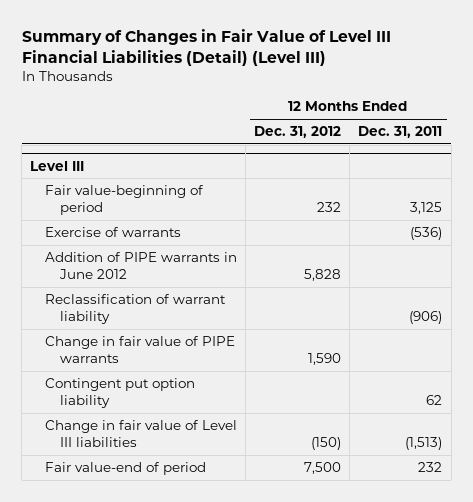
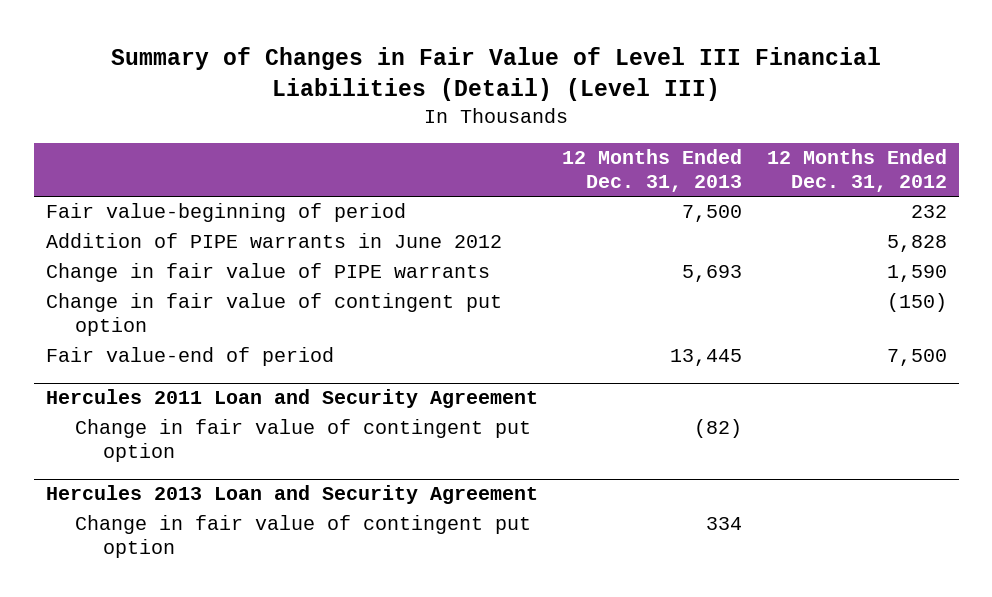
[358,126,443,139] Dec. 31, 2011 -> none
none -> [562,148,743,192] 12 Months Ended Dec. 31, 2013
[30,160,85,171] Level III -> none
[44,227,181,238] Exercise of warrants -> none
[44,294,226,325] Reclassification of warrant liability -> none
[44,378,195,409] Contingent put option liability -> none
[44,420,237,448] Change in fair value of Level III liabilities -> [45,293,502,337] Change in fair value of contingent put option
none -> [45,389,538,409] Hercules 2011 Loan and Security Agreement
none -> [74,419,531,463] Change in fair value of contingent put option
none -> [45,485,538,505] Hercules 2013 Loan and Security Agreement
none -> [74,515,531,559] Change in fair value of contingent put option

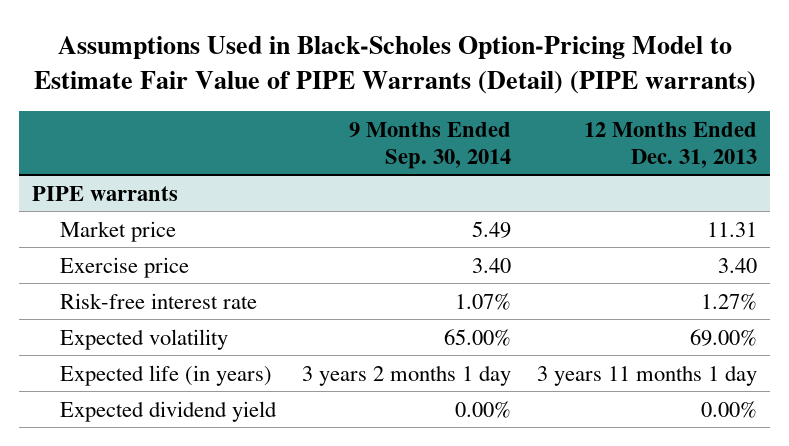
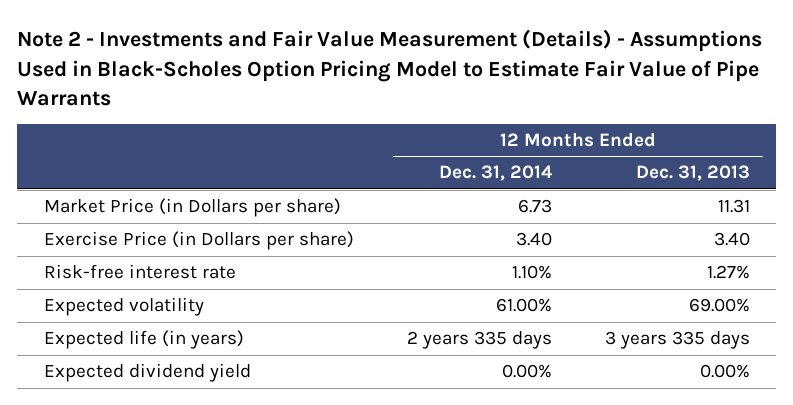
[33,36,756,94] Assumptions Used in Black-Scholes Option-Pricing Model to Estimate Fair Value of PIPE Warrants (Detail) (PIPE warrants) -> [17,29,763,106] Note 2 - Investments and Fair Value Measurement (Details) - Assumptions Used in Black-Scholes Option Pricing Model to Estimate Fair Value of Pipe Warrants
[348,121,511,169] 9 Months Ended Sep. 30, 2014 -> none
none -> [438,165,553,182] Dec. 31, 2014
[32,185,179,201] PIPE warrants -> none
[59,220,176,242] Market price -> [43,198,341,218] Market Price (in Dollars per share)
[59,256,189,278] Exercise price -> [43,231,354,251] Exercise Price (in Dollars per share)
[536,364,757,386] 3 years 11 months 1 day -> [604,331,750,350] 3 years 335 days

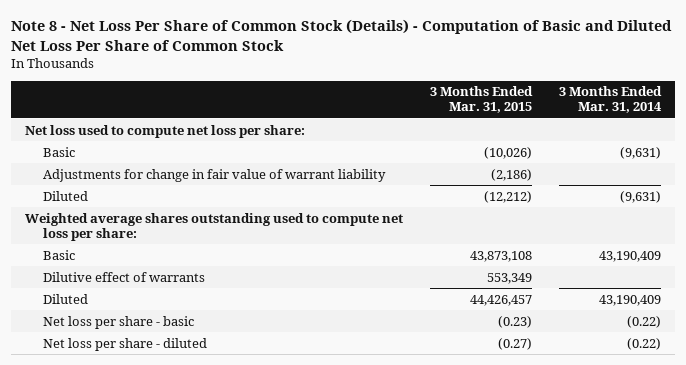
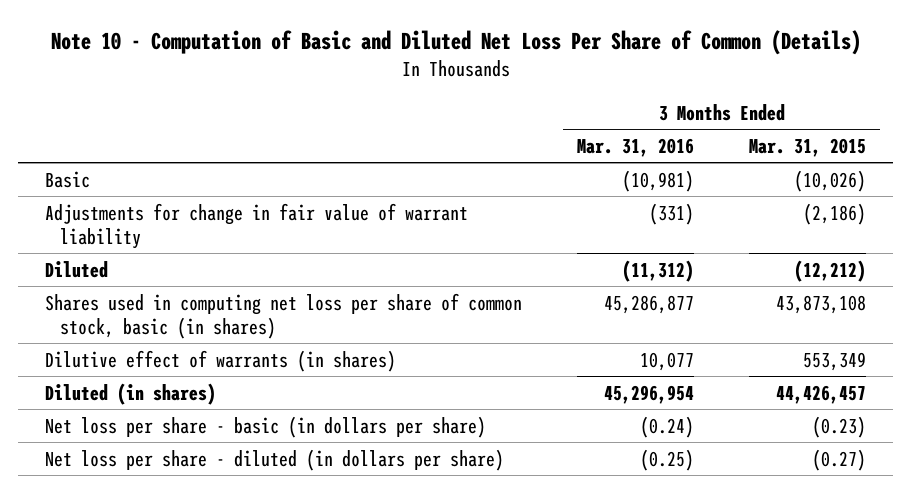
[11,18,673,51] Note 8 - Net Loss Per Share of Common Stock (Details) - Computation of Basic and Diluted Net Loss Per Share of Common Stock -> [50,30,861,56] Note 10 - Computation of Basic and Diluted Net Loss Per Share of Common (Details)
[558,86,662,114] 3 Months Ended Mar. 31, 2014 -> none
none -> [577,137,695,157] Mar. 31, 2016
[24,124,305,138] Net loss used to compute net loss per share: -> none
[24,212,403,241] Weighted average shares outstanding used to compute net loss per share: -> none
[43,249,76,260] Basic -> [45,292,523,339] Shares used in computing net loss per share of common stock, basic (in shares)
[43,271,206,282] Dilutive effect of warrants -> [45,349,397,372] Dilutive effect of warrants (in shares)
[43,293,89,304] Diluted -> [45,382,217,405] Diluted (in shares)
[43,315,195,329] Net loss per share - basic -> [45,415,487,438] Net loss per share - basic (in dollars per share)
[43,337,208,351] Net loss per share - diluted -> [45,448,505,471] Net loss per share - diluted (in dollars per share)

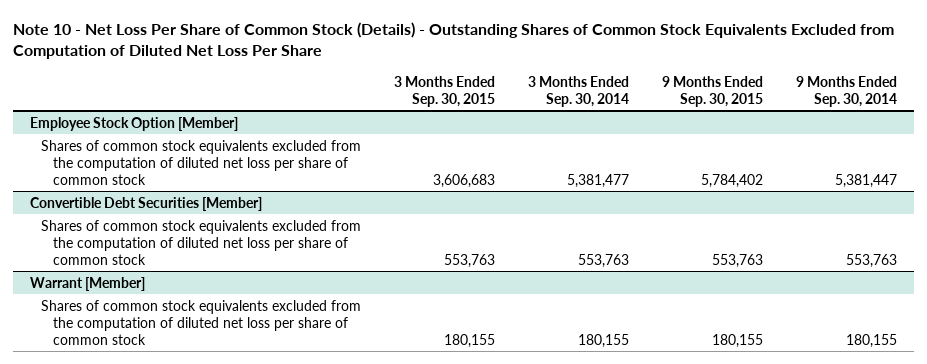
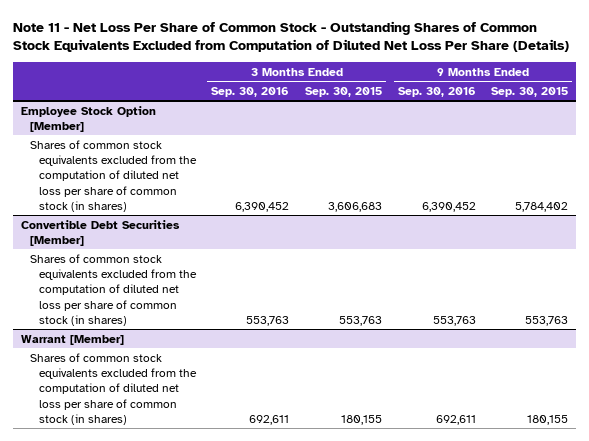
[13,21,895,60] Note 10 - Net Loss Per Share of Common Stock (Details) - Outstanding Shares of Common Stock Equivalents Excluded from Computation of Diluted Net Loss Per Share -> [13,20,570,53] Note 11 - Net Loss Per Share of Common Stock - Outstanding Shares of Common Stock Equivalents Excluded from Computation of Diluted Net Loss Per Share (Details)
[528,75,630,107] 3 Months Ended Sep. 30, 2014 -> none
[796,75,898,107] 9 Months Ended Sep. 30, 2014 -> none
none -> [211,86,290,97] Sep. 30, 2016
none -> [397,86,476,97] Sep. 30, 2016
[41,139,362,185] Shares of common stock equivalents excluded from the computation of diluted net loss per share of common stock -> [30,139,197,212] Shares of common stock equivalents excluded from the computation of diluted net loss per share of common stock (in shares)
[41,219,362,265] Shares of common stock equivalents excluded from the computation of diluted net loss per share of common stock -> [30,253,197,326] Shares of common stock equivalents excluded from the computation of diluted net loss per share of common stock (in shares)
[41,299,362,345] Shares of common stock equivalents excluded from the computation of diluted net loss per share of common stock -> [30,352,197,425] Shares of common stock equivalents excluded from the computation of diluted net loss per share of common stock (in shares)

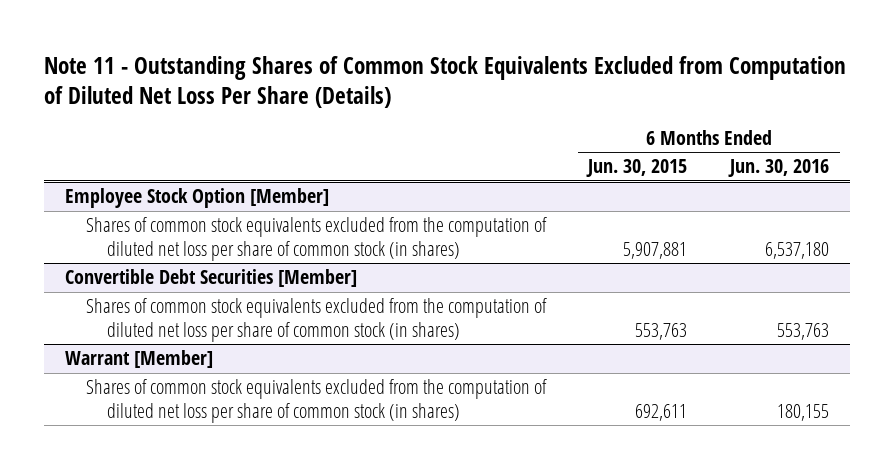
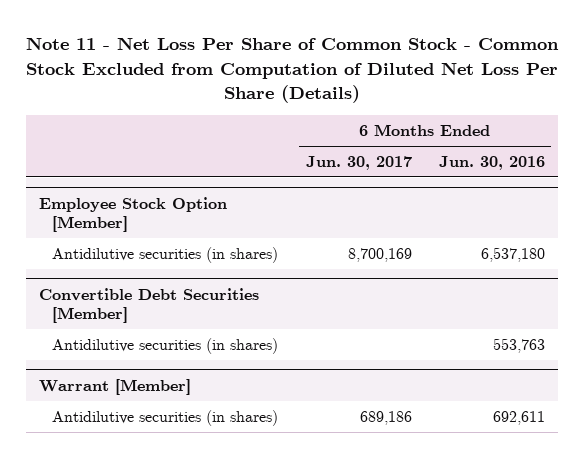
[43,55,846,109] Note 11 - Outstanding Shares of Common Stock Equivalents Excluded from Computation of Diluted Net Loss Per Share (Details) -> [26,37,560,104] Note 11 - Net Loss Per Share of Common Stock - Common Stock Excluded from Computation of Diluted Net Loss Per Share (Details)
[586,159,688,178] Jun. 30, 2015 -> none
none -> [305,155,412,170] Jun. 30, 2017
[86,217,548,261] Shares of common stock equivalents excluded from the computation of diluted net loss per share of common stock (in shares) -> [52,246,279,263] Antidilutive securities (in shares)
[86,298,548,342] Shares of common stock equivalents excluded from the computation of diluted net loss per share of common stock (in shares) -> [52,337,279,354] Antidilutive securities (in shares)
[86,379,548,423] Shares of common stock equivalents excluded from the computation of diluted net loss per share of common stock (in shares) -> none
none -> [52,409,279,426] Antidilutive securities (in shares)

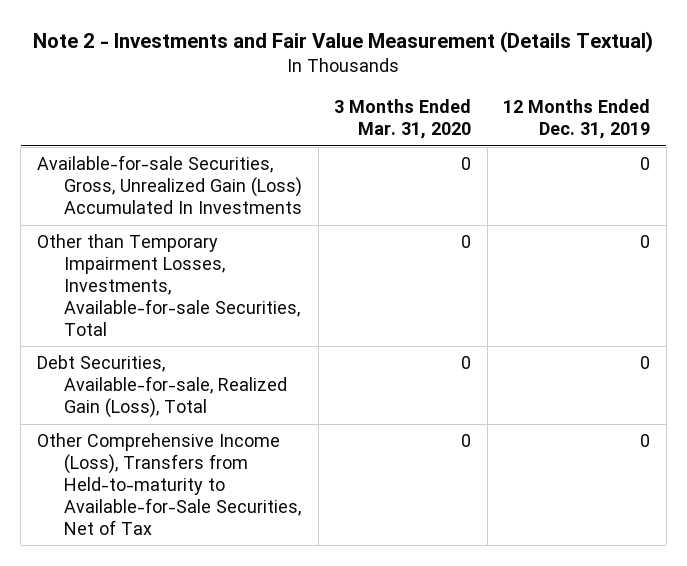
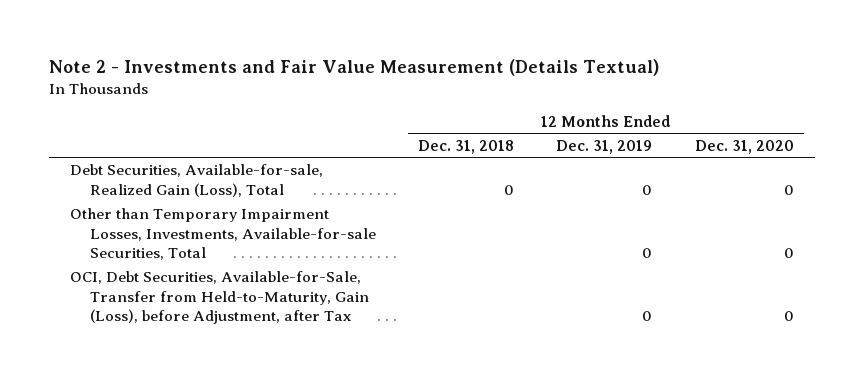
[334,99,472,140] 3 Months Ended Mar. 31, 2020 -> none
none -> [418,139,515,154] Dec. 31, 2018
none -> [694,139,794,154] Dec. 31, 2020
[36,155,303,214] Available-for-sale Securities, Gross, Unrealized Gain (Loss) Accumulated In Investments -> none
[36,234,301,336] Other than Temporary Impairment Losses, Investments, Available-for-sale Securities, Total -> [69,208,377,261] Other than Temporary Impairment Losses, Investments, Available-for-sale Securities, Total
[36,433,302,535] Other Comprehensive Income (Loss), Transfers from Held-to-maturity to Available-for-Sale Securities, Net of Tax -> [69,271,370,325] OCI, Debt Securities, Available-for-Sale, Transfer from Held-to-Maturity, Gain (Loss), before Adjustment, after Tax

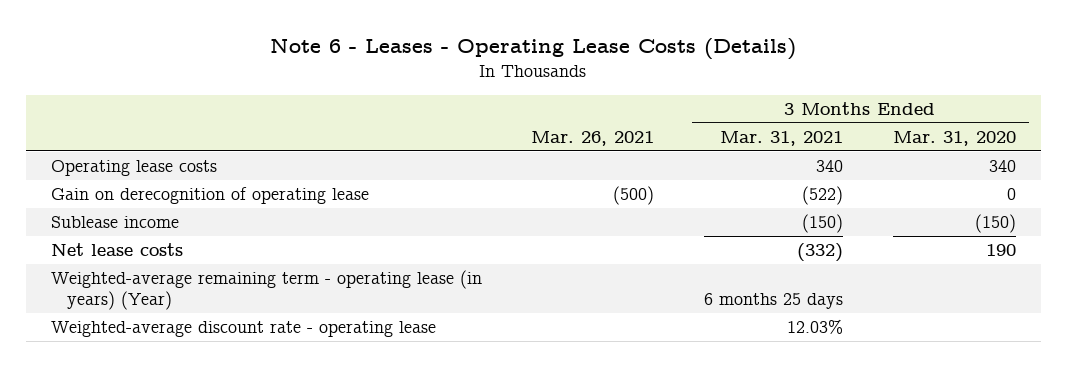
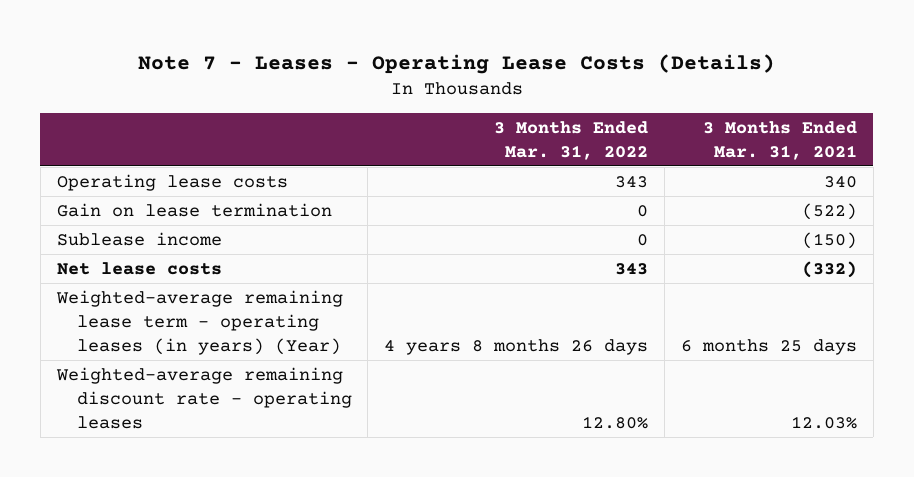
[270,38,797,61] Note 6 - Leases - Operating Lease Costs (Details) -> [137,54,775,75] Note 7 - Leases - Operating Lease Costs (Details)
[531,130,655,146] Mar. 26, 2021 -> none
[893,130,1017,146] Mar. 31, 2020 -> none
none -> [494,120,649,160] 3 Months Ended Mar. 31, 2022
[50,187,369,205] Gain on derecognition of operating lease -> [56,202,332,217] Gain on lease termination
[50,270,482,310] Weighted-average remaining term - operating lease (in years) (Year) -> [55,289,343,355] Weighted-average remaining lease term - operating leases (in years) (Year)
[50,321,436,338] Weighted-average discount rate - operating lease -> [55,366,352,429] Weighted-average remaining discount rate - operating leases

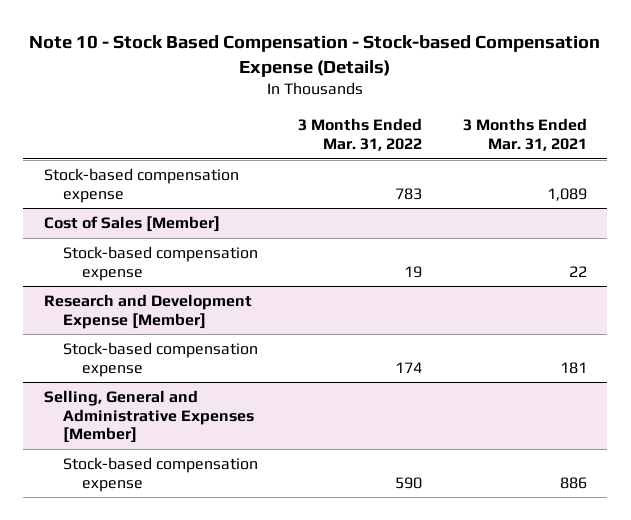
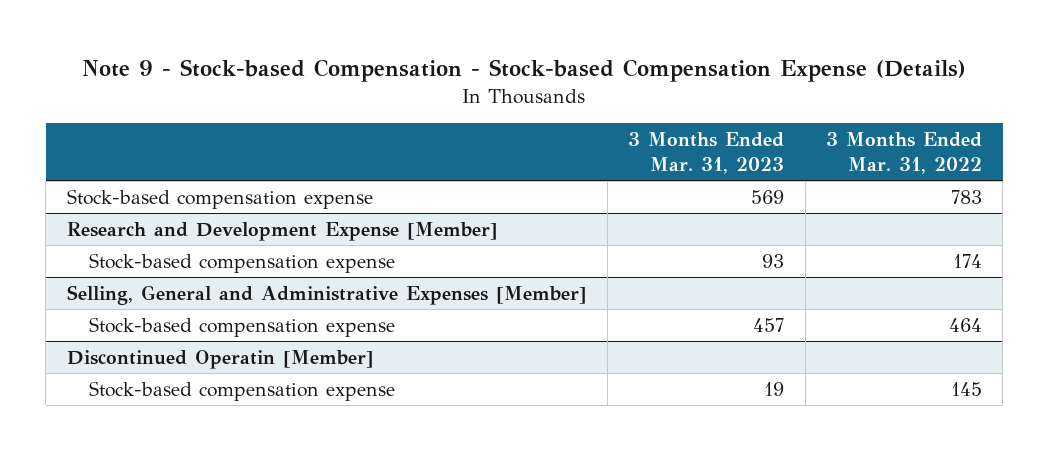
[29,35,601,77] Note 10 - Stock Based Compensation - Stock-based Compensation Expense (Details) -> [82,59,967,83] Note 9 - Stock-based Compensation - Stock-based Compensation Expense (Details)
[462,118,587,151] 3 Months Ended Mar. 31, 2021 -> none
none -> [628,131,785,175] 3 Months Ended Mar. 31, 2023
[43,216,220,233] Cost of Sales [Member] -> none
[62,246,258,281] Stock-based compensation expense -> none
[395,476,423,489] 590 -> [949,317,983,332] 464
none -> [66,349,374,369] Discontinued Operatin [Member]
none -> [89,380,396,401] Stock-based compensation expense

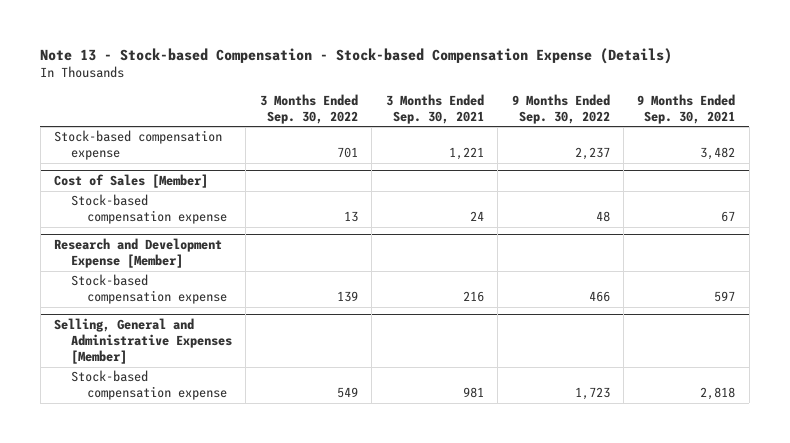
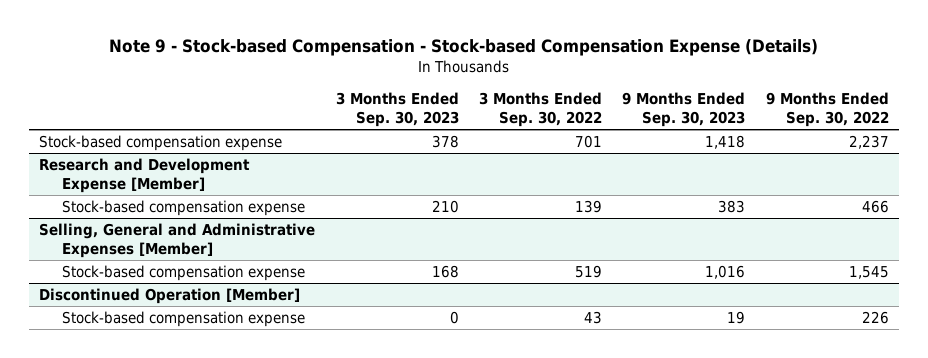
[40,48,673,65] Note 13 - Stock-based Compensation - Stock-based Compensation Expense (Details) -> [109,39,819,57] Note 9 - Stock-based Compensation - Stock-based Compensation Expense (Details)
[385,93,484,124] 3 Months Ended Sep. 30, 2021 -> none
[637,93,736,124] 9 Months Ended Sep. 30, 2021 -> none
none -> [335,92,459,128] 3 Months Ended Sep. 30, 2023
none -> [622,92,746,128] 9 Months Ended Sep. 30, 2023
[54,174,209,189] Cost of Sales [Member] -> none
[70,194,228,225] Stock-based compensation expense -> none
[336,387,358,399] 549 -> [575,265,603,279] 519
[574,387,610,401] 1,723 -> [848,266,889,280] 1,545
none -> [39,288,301,305] Discontinued Operation [Member]
none -> [62,311,306,328] Stock-based compensation expense

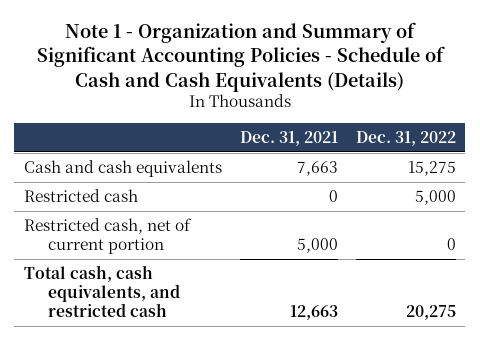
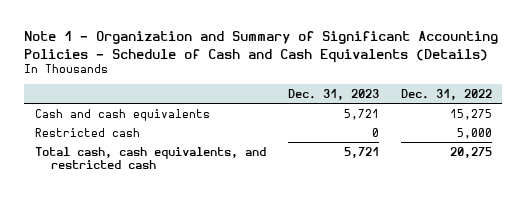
[239,131,338,147] Dec. 31, 2021 -> none
none -> [287,89,379,101] Dec. 31, 2023
[23,218,192,255] Restricted cash, net of current portion -> none

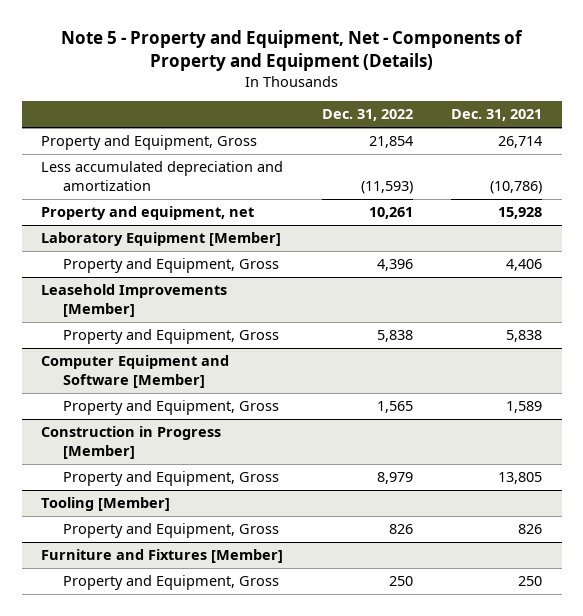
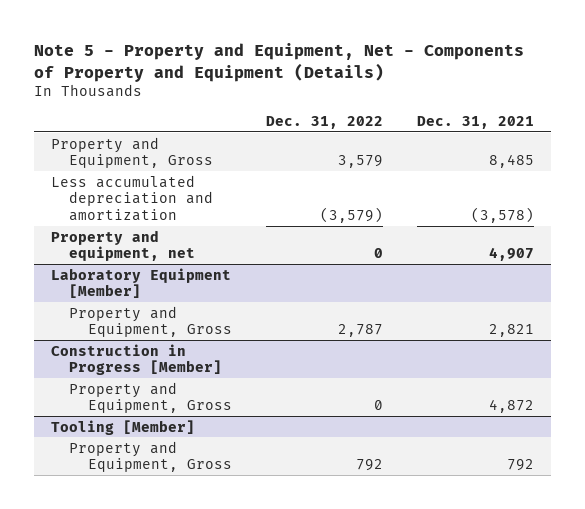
[368,136,413,149] 21,854 -> [337,155,383,169] 3,579
[498,136,543,149] 26,714 -> [488,154,534,169] 8,485
[360,180,413,194] (11,593) -> [319,206,383,223] (3,579)
[490,180,543,194] (10,786) -> [470,206,534,223] (3,578)
[368,207,413,220] 10,261 -> [373,248,383,259] 0
[498,207,543,220] 15,928 -> [488,247,534,262] 4,907
[40,284,227,317] Leasehold Improvements [Member] -> none
[62,329,279,345] Property and Equipment, Gross -> none
[40,355,229,388] Computer Equipment and Software [Member] -> none
[62,400,279,416] Property and Equipment, Gross -> none
[376,259,413,272] 4,396 -> [337,324,383,338] 2,787
[506,259,543,272] 4,406 -> [488,324,534,338] 2,821
[376,472,413,485] 8,979 -> [373,400,383,411] 0
[498,472,543,485] 13,805 -> [488,399,534,414] 4,872
[40,549,283,564] Furniture and Fixtures [Member] -> none
[62,575,279,591] Property and Equipment, Gross -> none
[388,524,413,535] 826 -> [355,459,383,472] 792
[518,524,543,535] 826 -> [506,459,534,472] 792

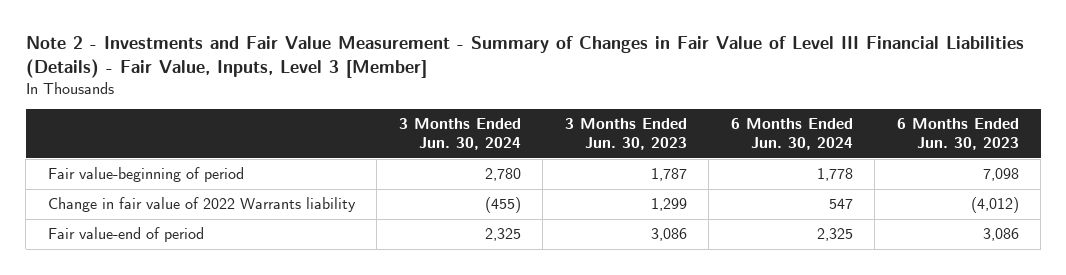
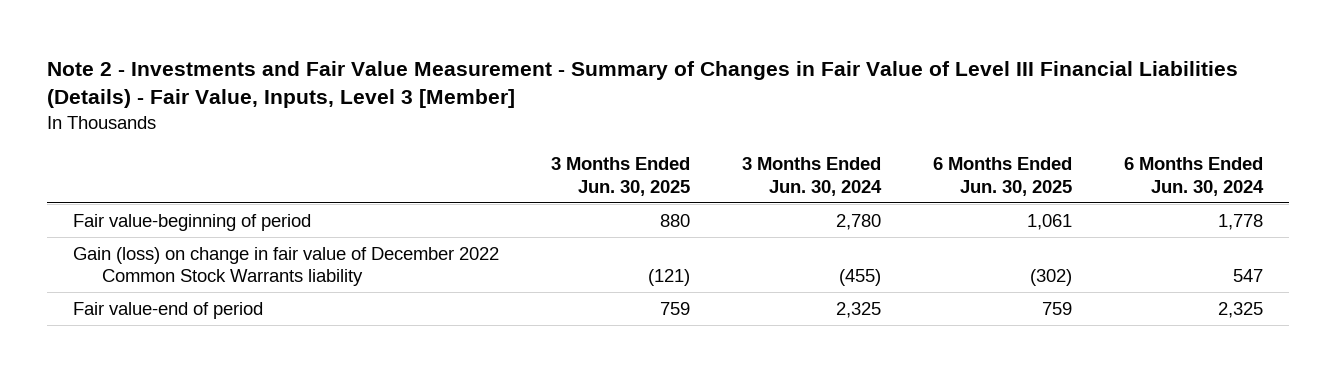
[564,118,687,151] 3 Months Ended Jun. 30, 2023 -> none
[896,118,1019,151] 6 Months Ended Jun. 30, 2023 -> none
none -> [551,157,691,196] 3 Months Ended Jun. 30, 2025
none -> [932,157,1072,196] 6 Months Ended Jun. 30, 2025
[47,197,356,213] Change in fair value of 2022 Warrants liability -> [73,246,500,287] Gain (loss) on change in fair value of December 2022 Common Stock Warrants liability

